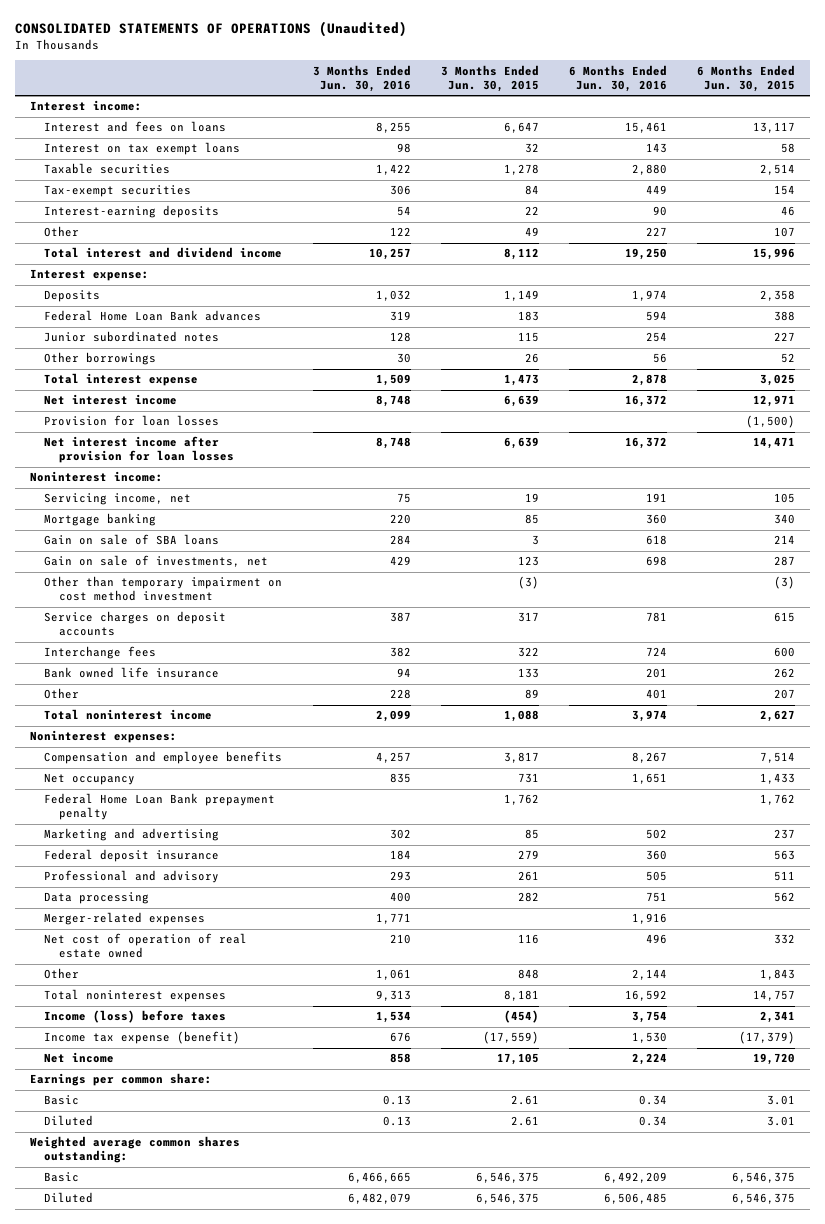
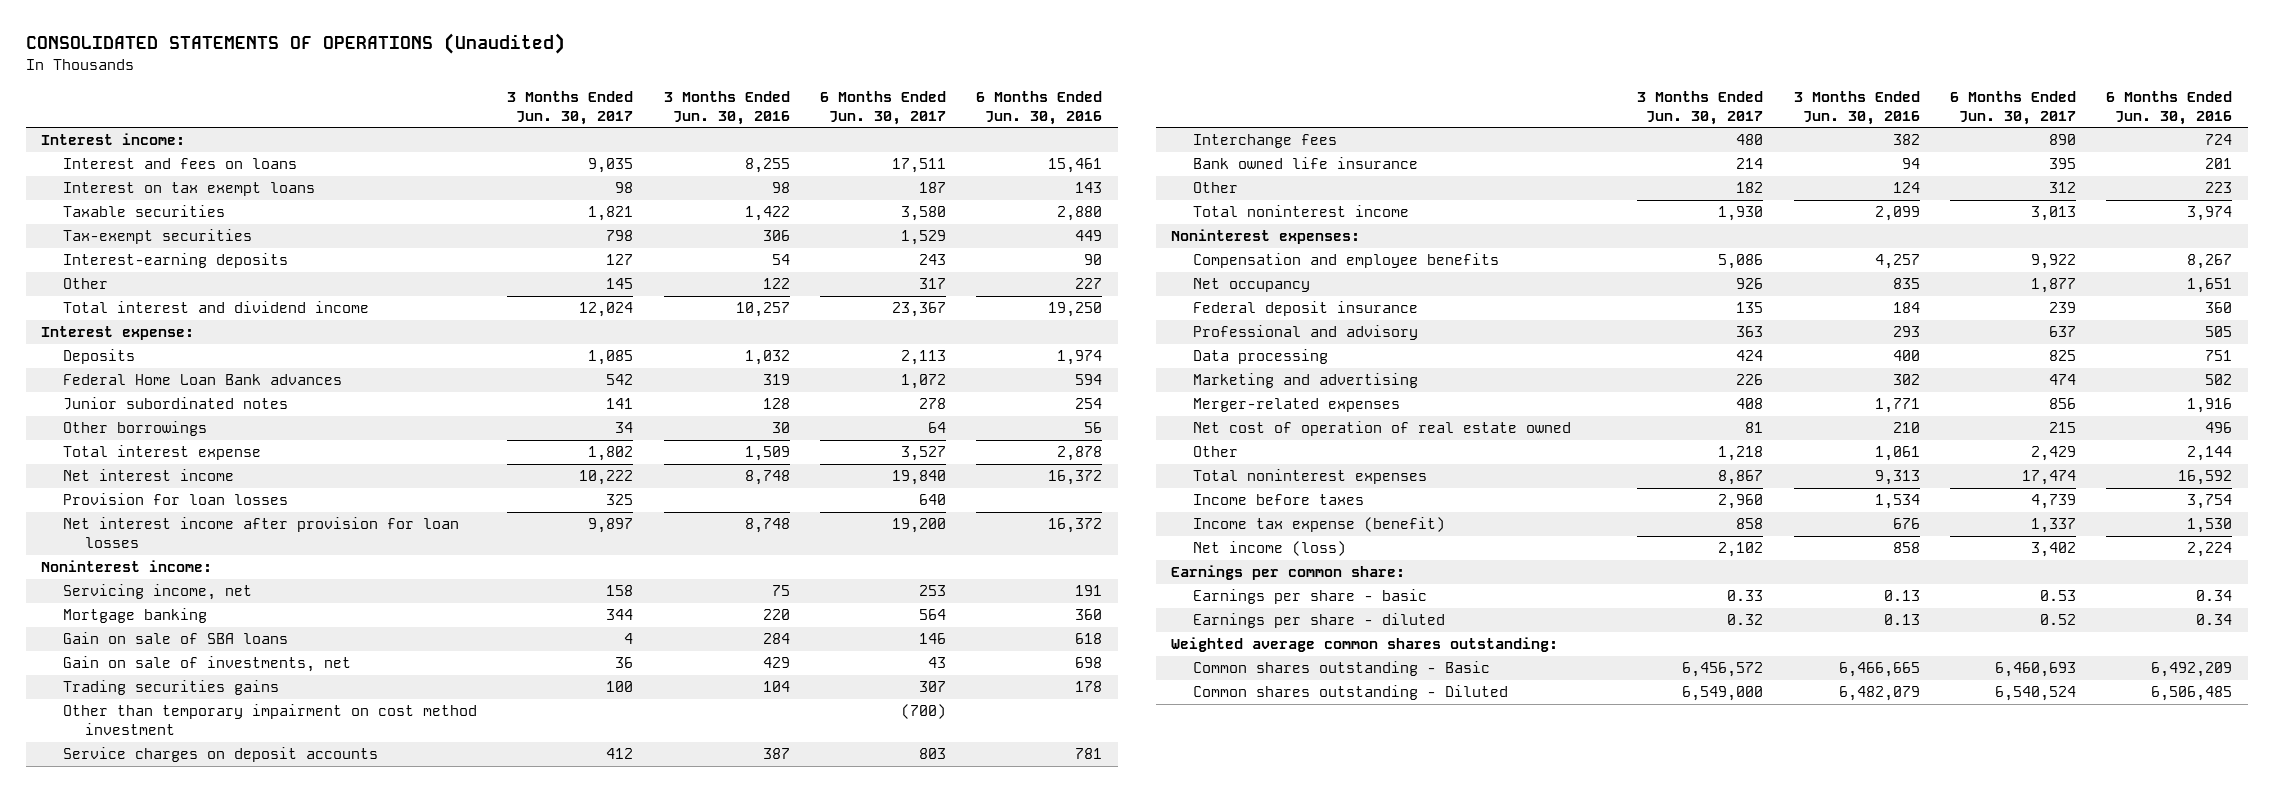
[440,64,539,92] 3 Months Ended Jun. 30, 2015 -> none
[697,64,796,92] 6 Months Ended Jun. 30, 2015 -> none
none -> [507,91,634,125] 3 Months Ended Jun. 30, 2017
none -> [820,91,947,125] 6 Months Ended Jun. 30, 2017
none -> [62,680,279,696] Trading securities gains
[389,689,411,700] 228 -> [1892,182,1920,194] 124
[645,689,667,700] 401 -> [2205,182,2233,194] 223
[44,793,276,821] Federal Home Loan Bank prepayment penalty -> none
[44,828,220,842] Marketing and advertising -> [1192,373,1418,389] Marketing and advertising
[44,1010,227,1024] Income (loss) before taxes -> [1192,494,1364,506] Income before taxes
[44,1052,115,1064] Net income -> [1192,541,1346,557] Net income (loss)
[44,1095,80,1106] Basic -> [1192,589,1427,605] Earnings per share - basic
[44,1115,94,1127] Diluted -> [1192,613,1445,629] Earnings per share - diluted
[44,1172,80,1183] Basic -> [1192,661,1490,677] Common shares outstanding - Basic
[44,1192,94,1204] Diluted -> [1192,685,1508,701] Common shares outstanding - Diluted

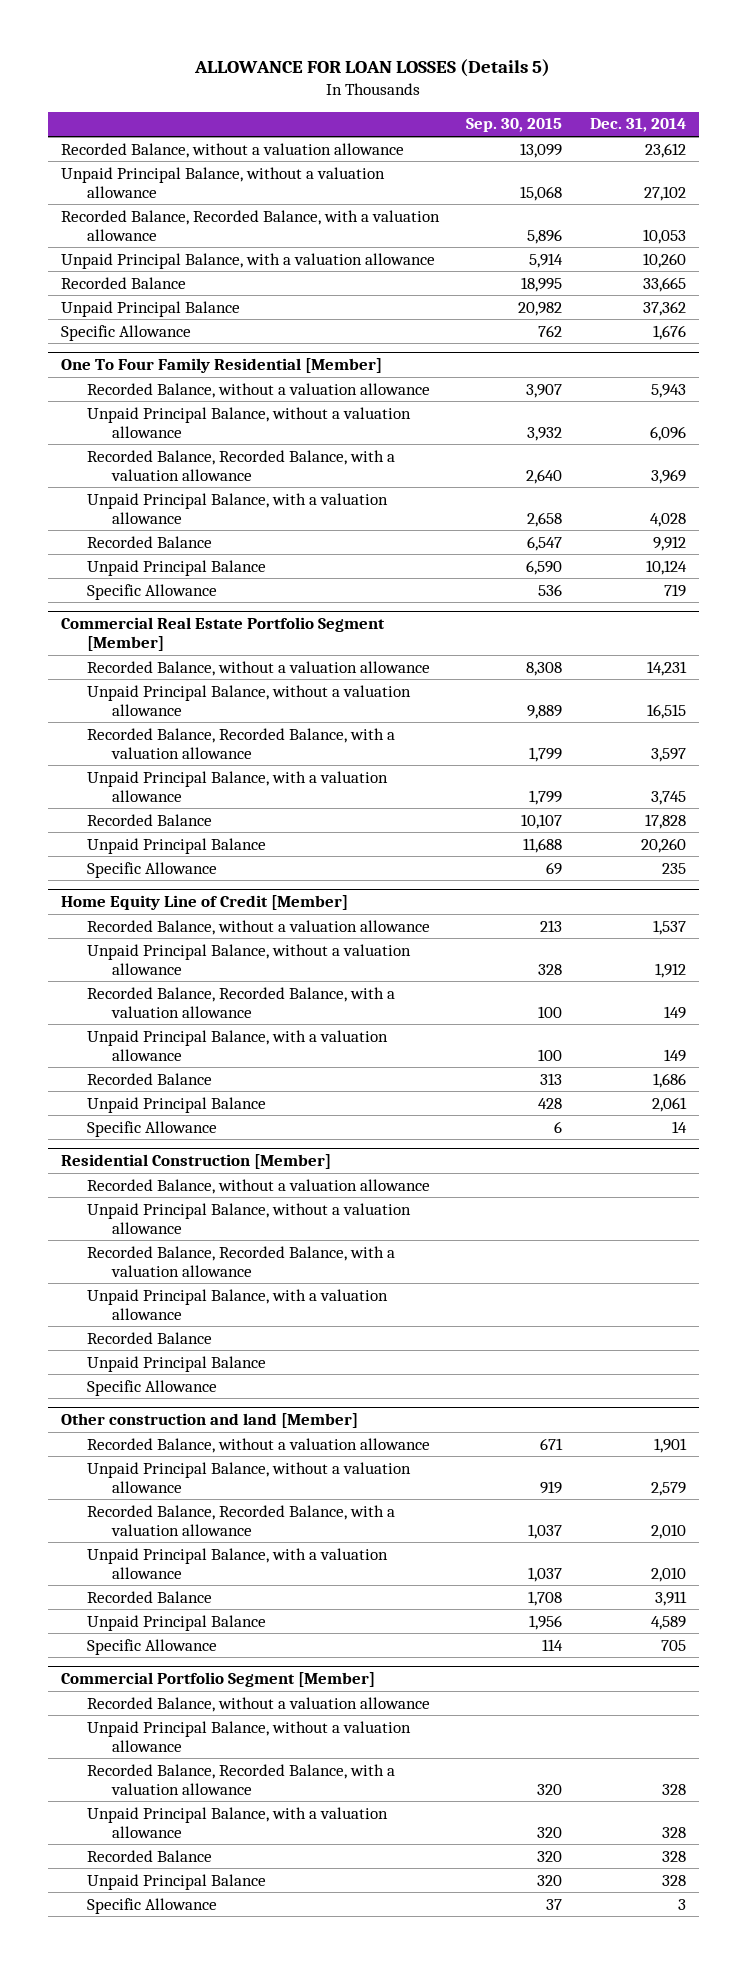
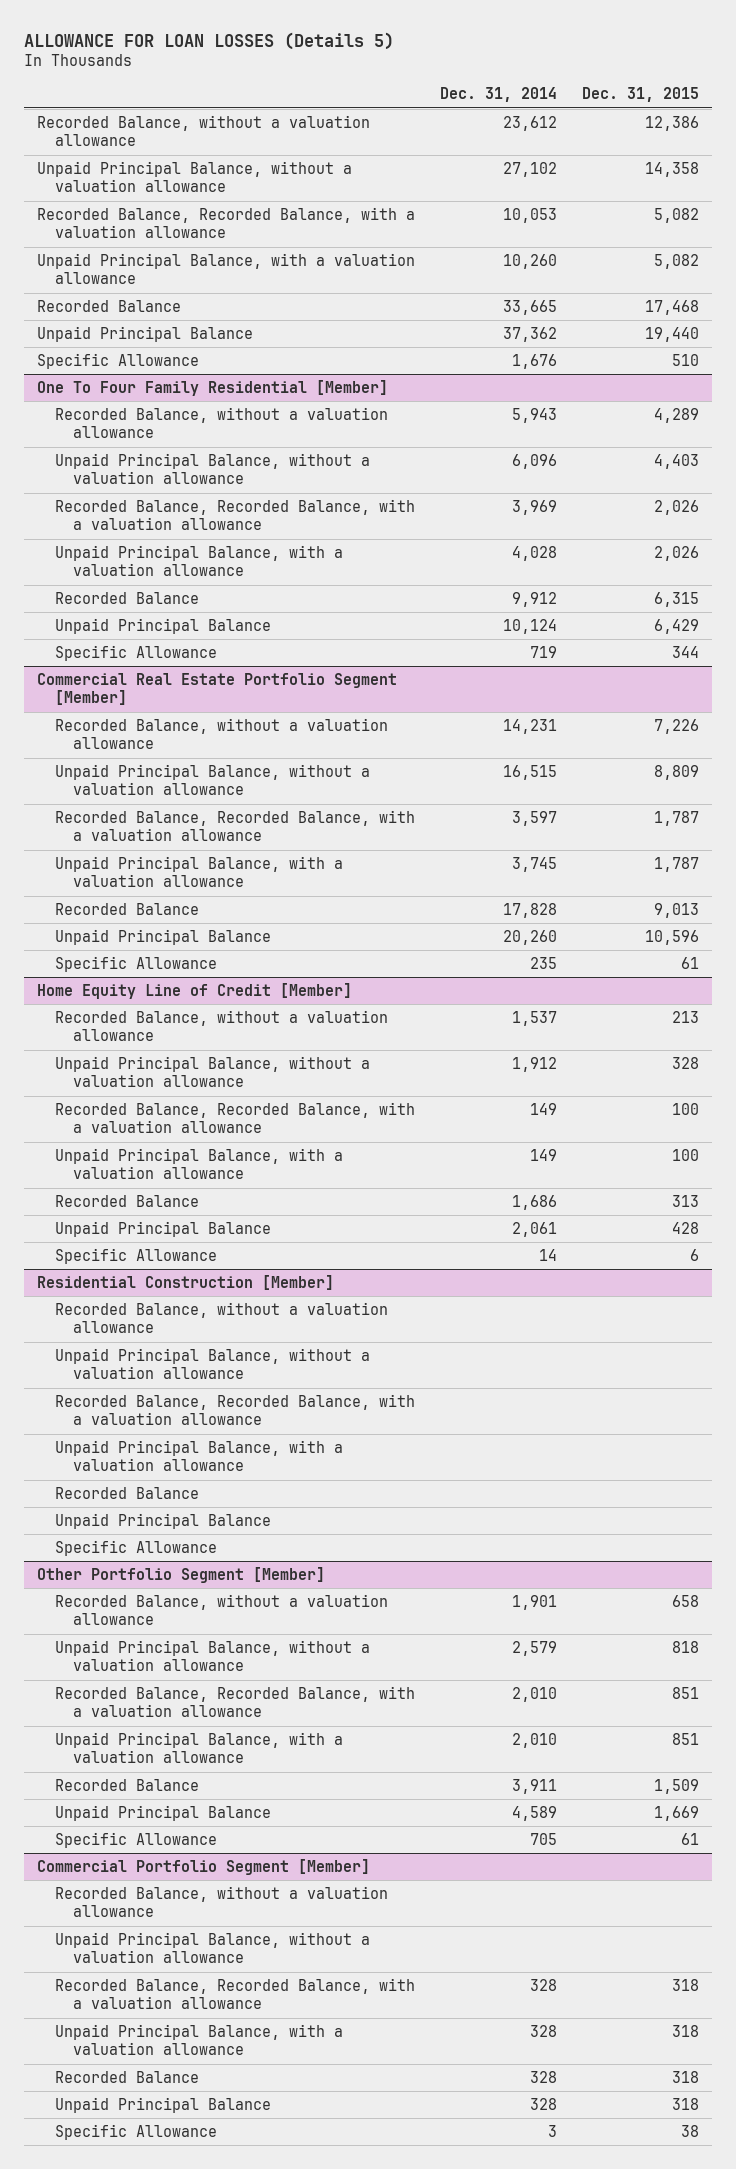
[466,118,563,133] Sep. 30, 2015 -> none
none -> [582,87,700,103] Dec. 31, 2015
[61,1413,359,1429] Other construction and land [Member] -> [37,1566,326,1583] Other Portfolio Segment [Member]

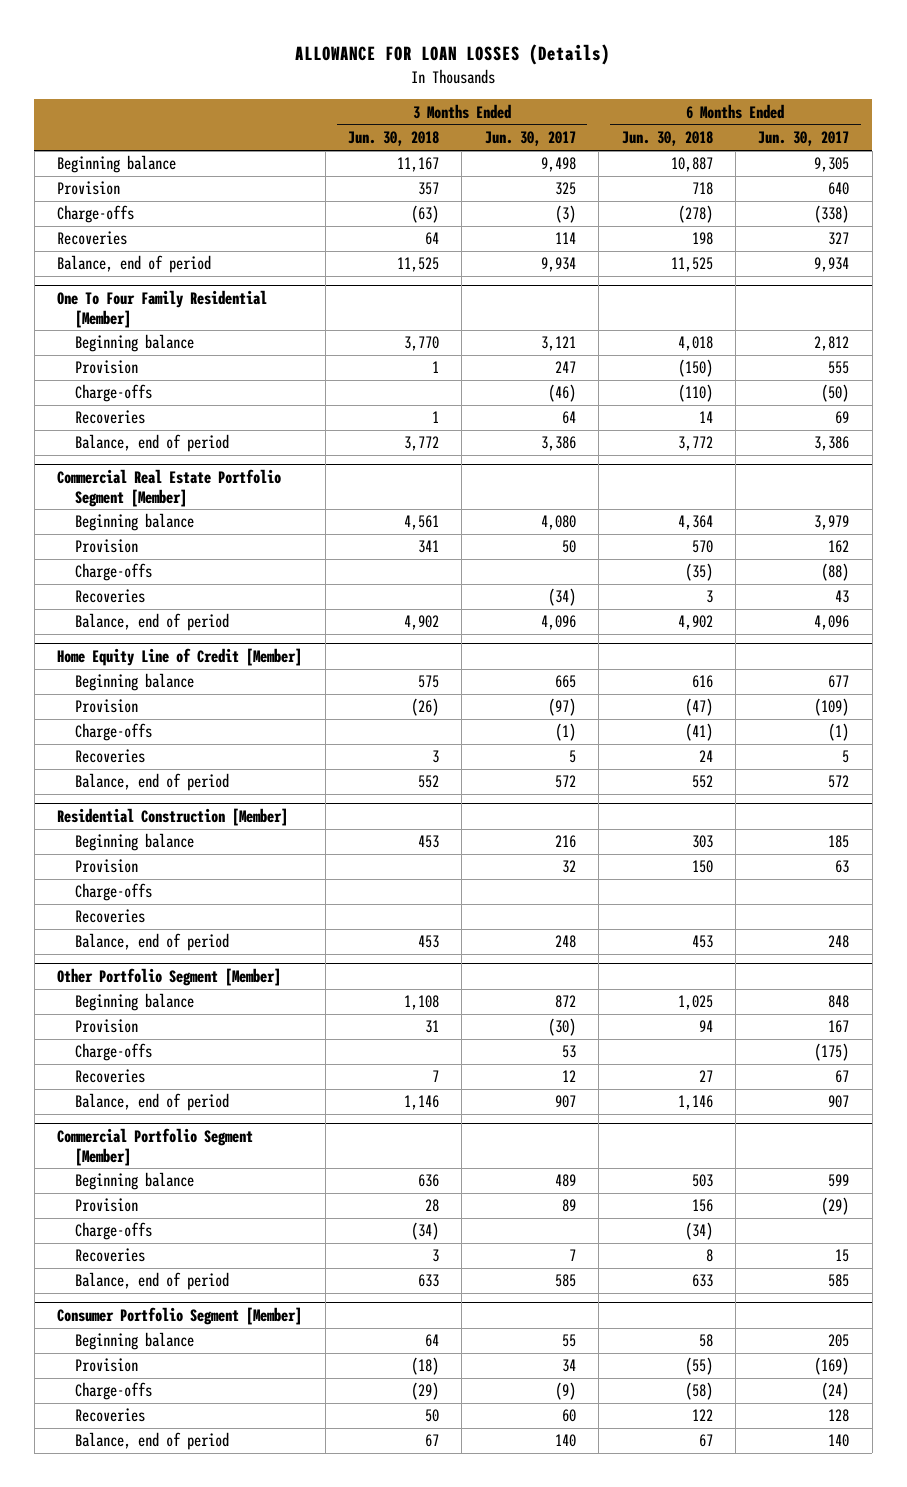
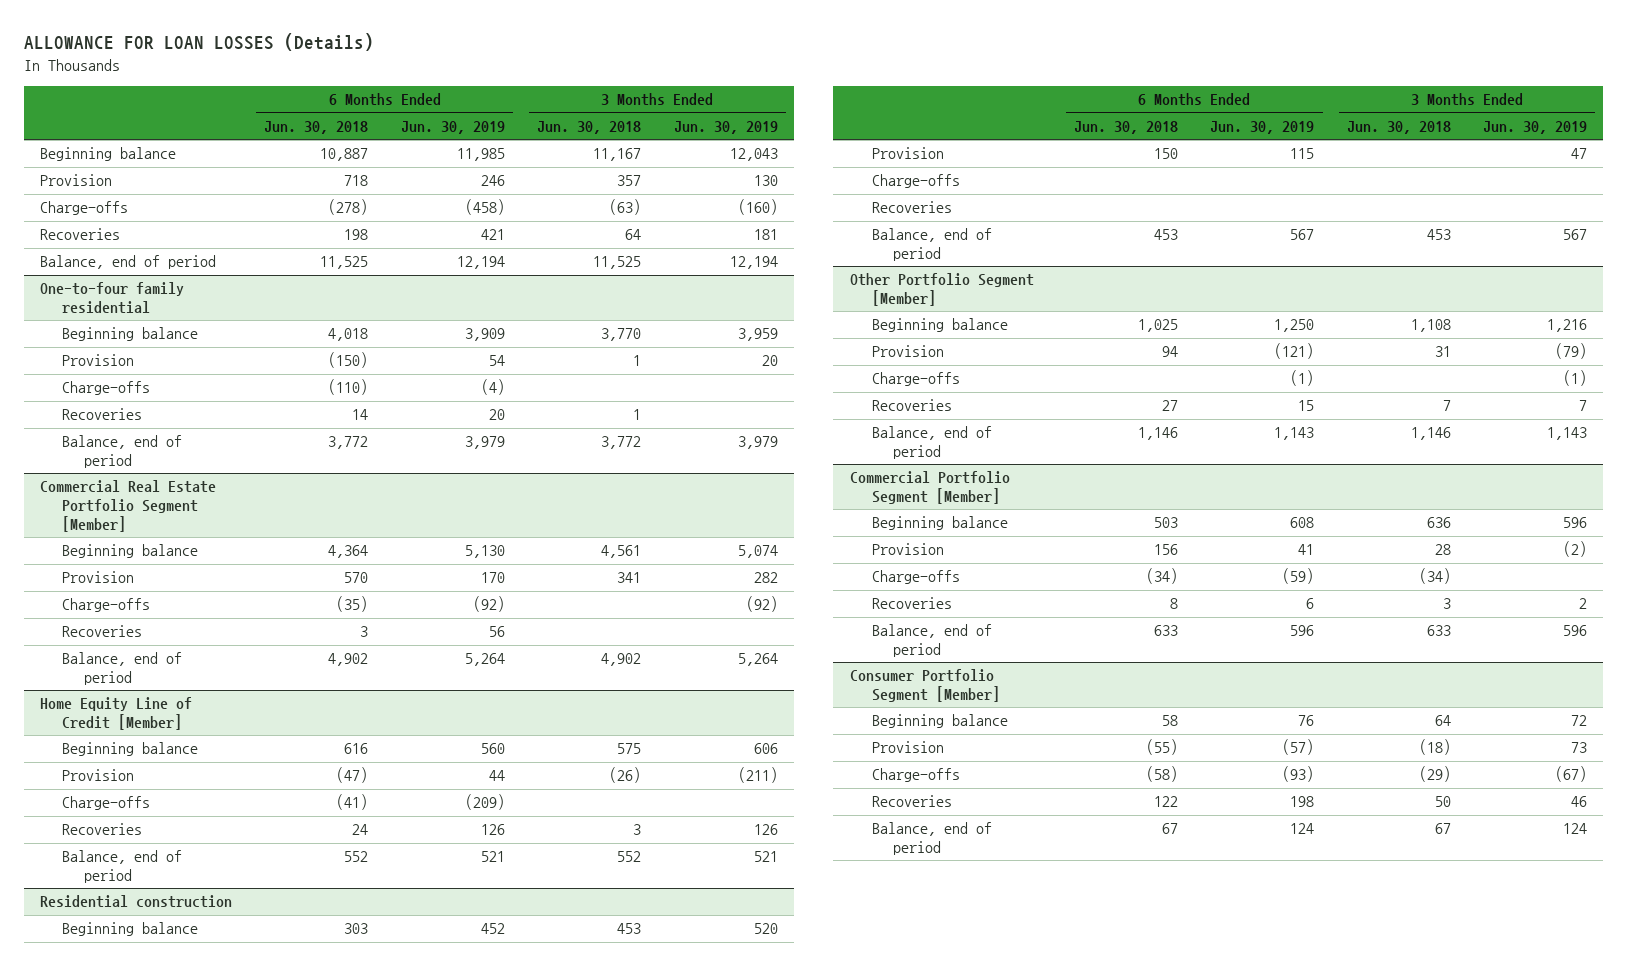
[484,131,576,147] Jun. 30, 2017 -> none
[758,131,850,147] Jun. 30, 2017 -> none
none -> [400,120,505,134] Jun. 30, 2019
none -> [673,120,778,134] Jun. 30, 2019
[57,290,268,328] One To Four Family Residential [Member] -> [39,282,184,315] One-to-four family residential
[57,808,289,827] Residential Construction [Member] -> [39,895,232,909] Residential construction

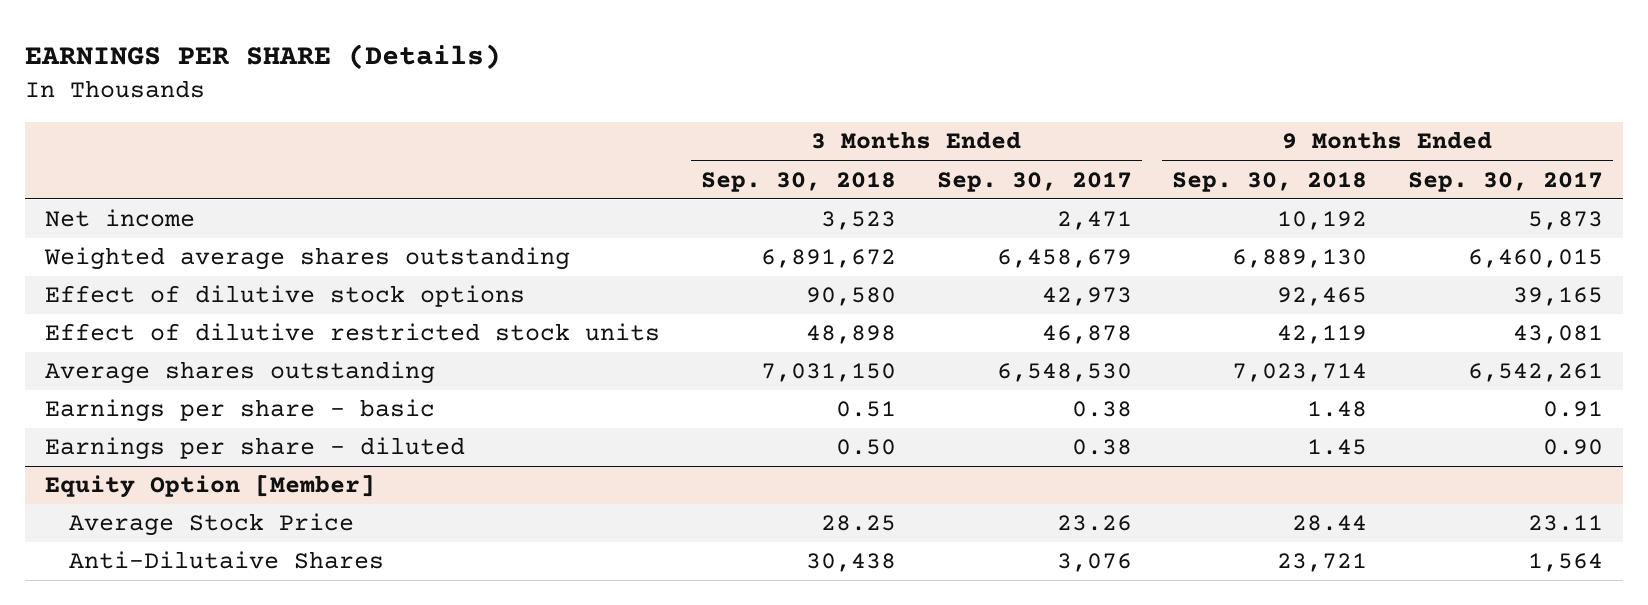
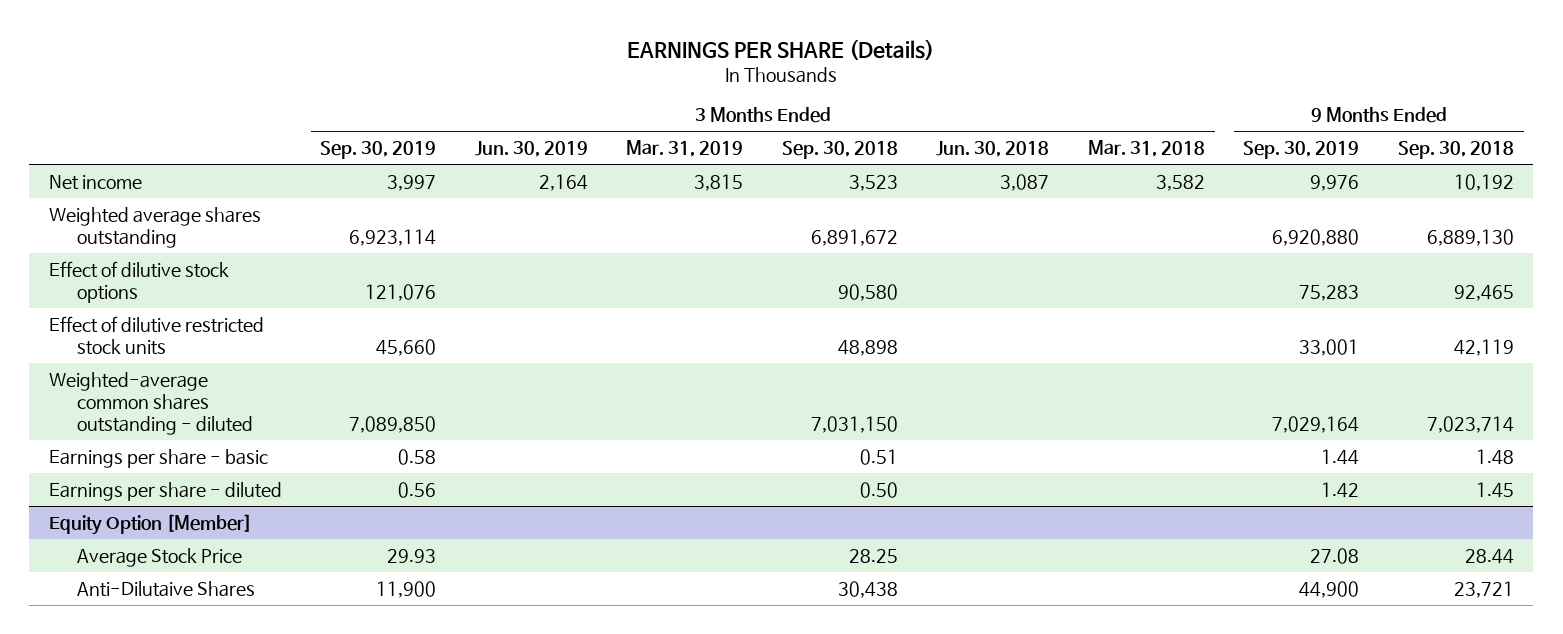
[936,171,1132,192] Sep. 30, 2017 -> none
[1407,171,1603,192] Sep. 30, 2017 -> none
none -> [320,141,437,160] Sep. 30, 2019
none -> [474,141,588,158] Jun. 30, 2019
none -> [626,140,744,158] Mar. 31, 2019
none -> [936,141,1050,158] Jun. 30, 2018
none -> [1087,140,1205,158] Mar. 31, 2018
none -> [1243,141,1360,160] Sep. 30, 2019
[45,361,436,385] Average shares outstanding -> [48,371,253,435] Weighted-average common shares outstanding - diluted

